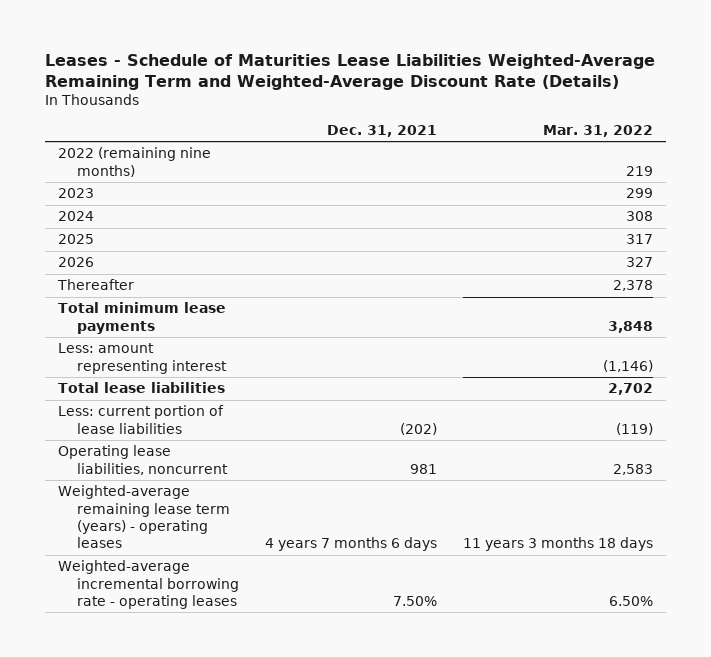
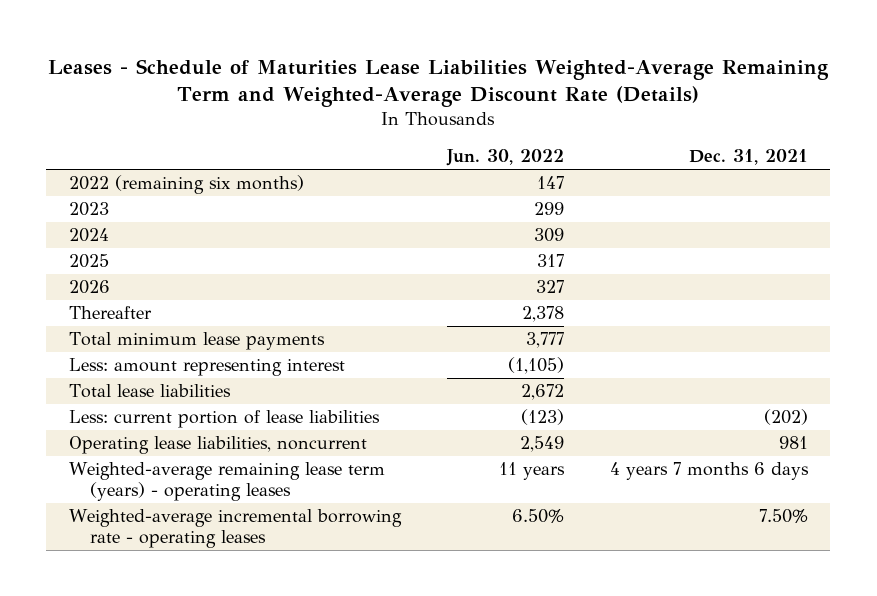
[542,124,653,137] Mar. 31, 2022 -> none
none -> [445,149,564,167] Jun. 30, 2022
[57,147,211,177] 2022 (remaining nine months) -> [69,175,305,195] 2022 (remaining six months)

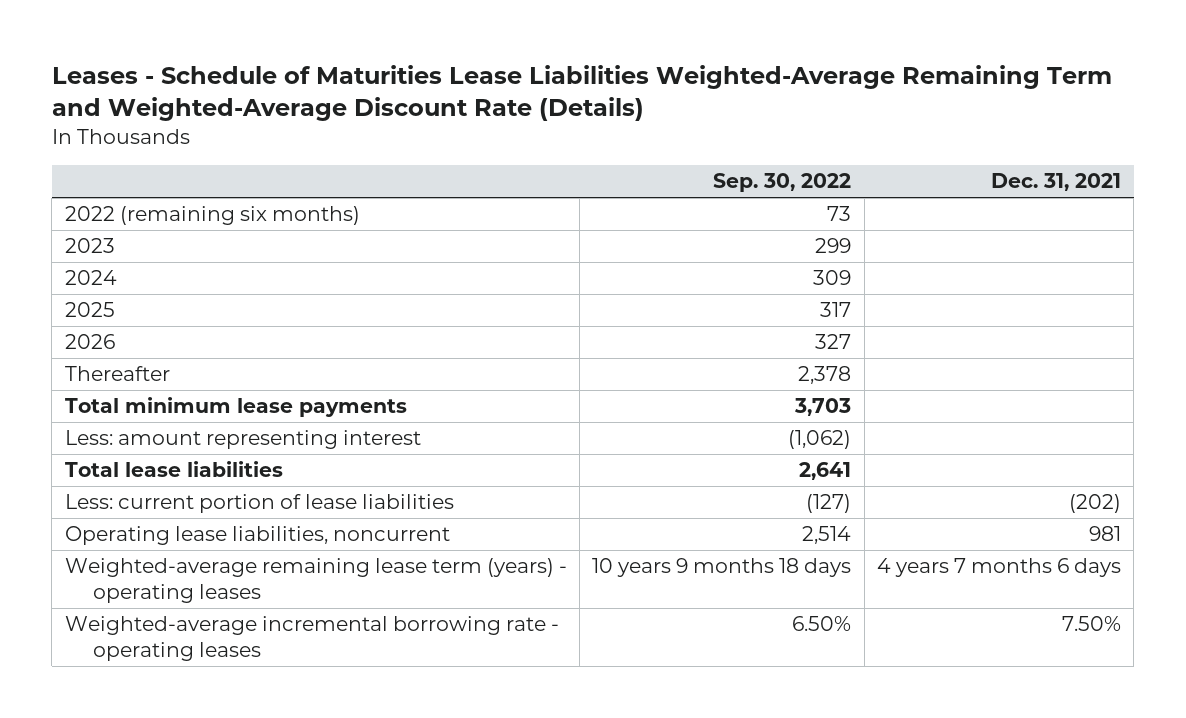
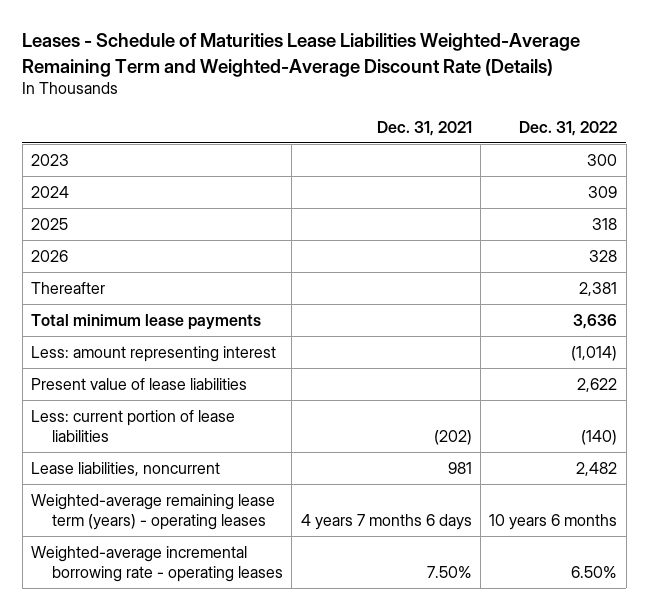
[713,173,852,193] Sep. 30, 2022 -> none
none -> [519,120,618,136] Dec. 31, 2022
[64,206,360,226] 2022 (remaining six months) -> none
[64,461,283,478] Total lease liabilities -> [30,377,247,390] Present value of lease liabilities
[64,526,450,546] Operating lease liabilities, noncurrent -> [30,461,220,476] Lease liabilities, noncurrent

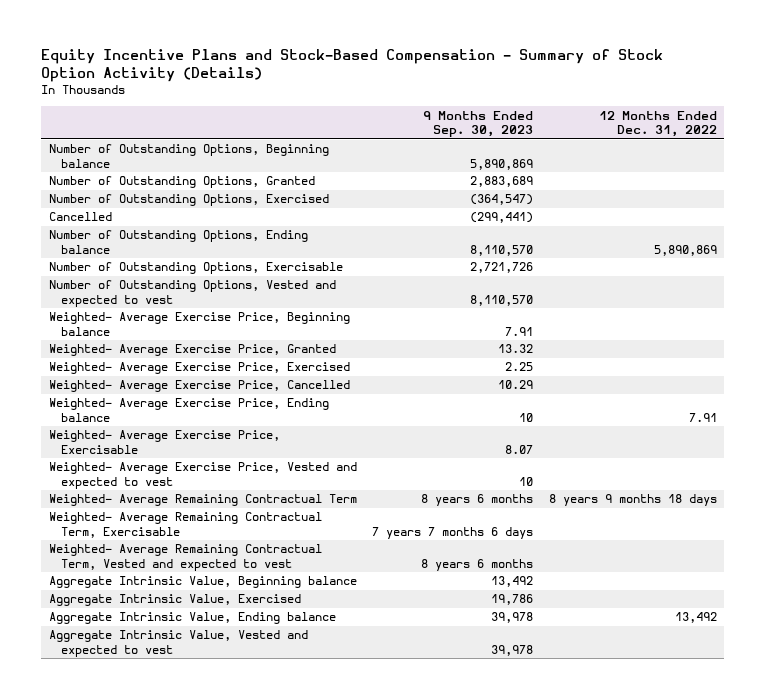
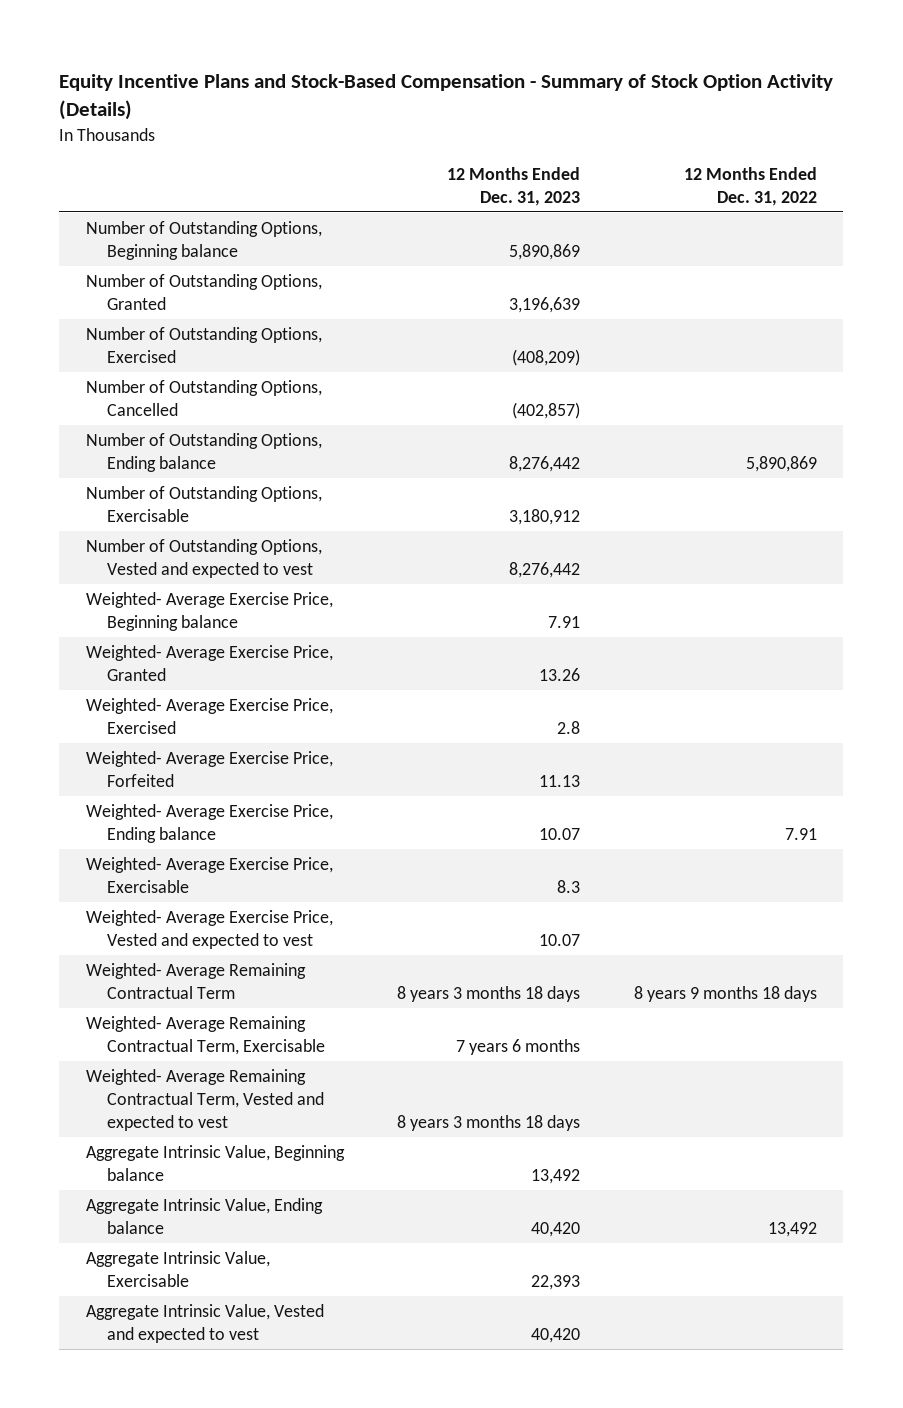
[423,110,534,138] 9 Months Ended Sep. 30, 2023 -> none
none -> [447,166,581,206] 12 Months Ended Dec. 31, 2023
[48,212,112,222] Cancelled -> [86,380,323,416] Number of Outstanding Options, Cancelled
[48,380,350,393] Weighted- Average Exercise Price, Cancelled -> [86,751,334,787] Weighted- Average Exercise Price, Forfeited
[48,594,301,607] Aggregate Intrinsic Value, Exercised -> none
none -> [86,1251,271,1287] Aggregate Intrinsic Value, Exercisable

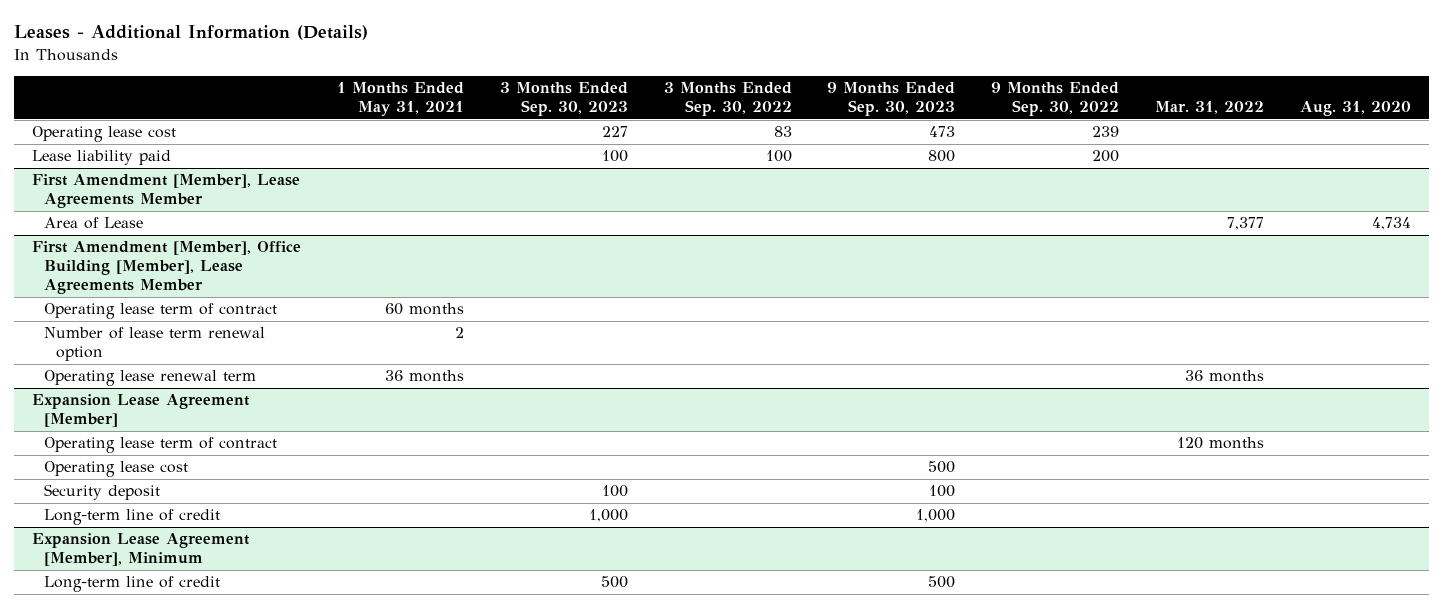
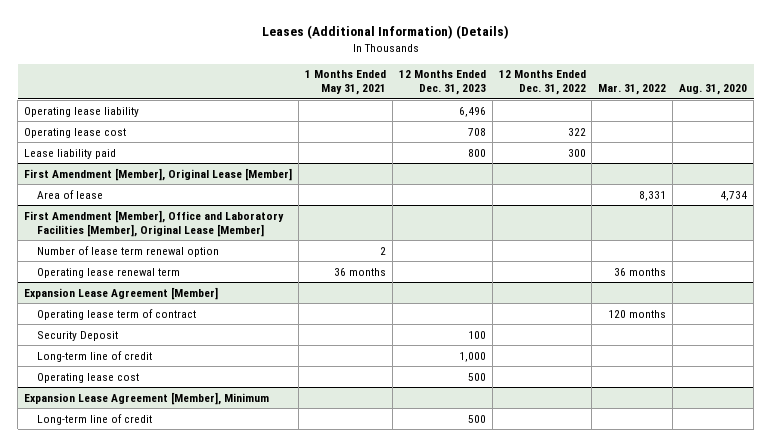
[13,25,368,41] Leases - Additional Information (Details) -> [261,24,509,39] Leases (Additional Information) (Details)
[499,82,628,117] 3 Months Ended Sep. 30, 2023 -> none
[663,82,792,117] 3 Months Ended Sep. 30, 2022 -> none
[827,82,956,117] 9 Months Ended Sep. 30, 2023 -> none
[991,82,1120,117] 9 Months Ended Sep. 30, 2022 -> none
none -> [398,70,486,96] 12 Months Ended Dec. 31, 2023
none -> [498,70,586,96] 12 Months Ended Dec. 31, 2022
none -> [24,106,140,117] Operating lease liability
[44,303,278,320] Operating lease term of contract -> none
[31,174,300,209] First Amendment [Member], Lease Agreements Member -> [24,167,293,181] First Amendment [Member], Original Lease [Member]
[44,217,144,230] Area of Lease -> [37,189,104,199] Area of lease
[1227,217,1265,231] 7,377 -> [639,190,667,201] 8,331
[31,241,301,295] First Amendment [Member], Office Building [Member], Lease Agreements Member -> [24,209,285,237] First Amendment [Member], Office and Laboratory Facilities [Member], Original Lease [Member]
[44,484,161,501] Security deposit -> [37,330,119,341] Security Deposit
[44,461,189,478] Operating lease cost -> [37,372,140,383] Operating lease cost

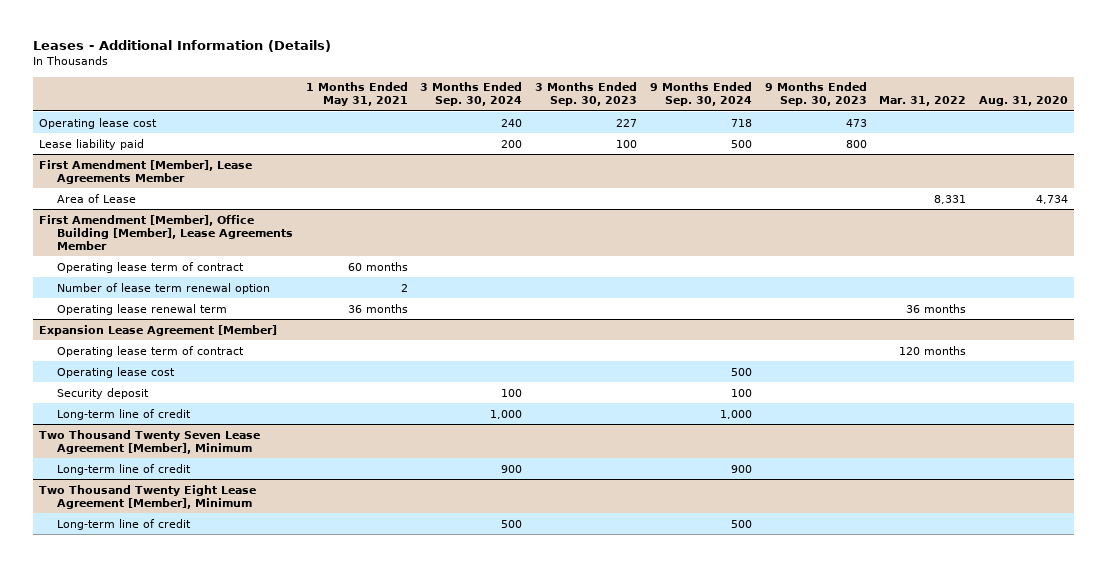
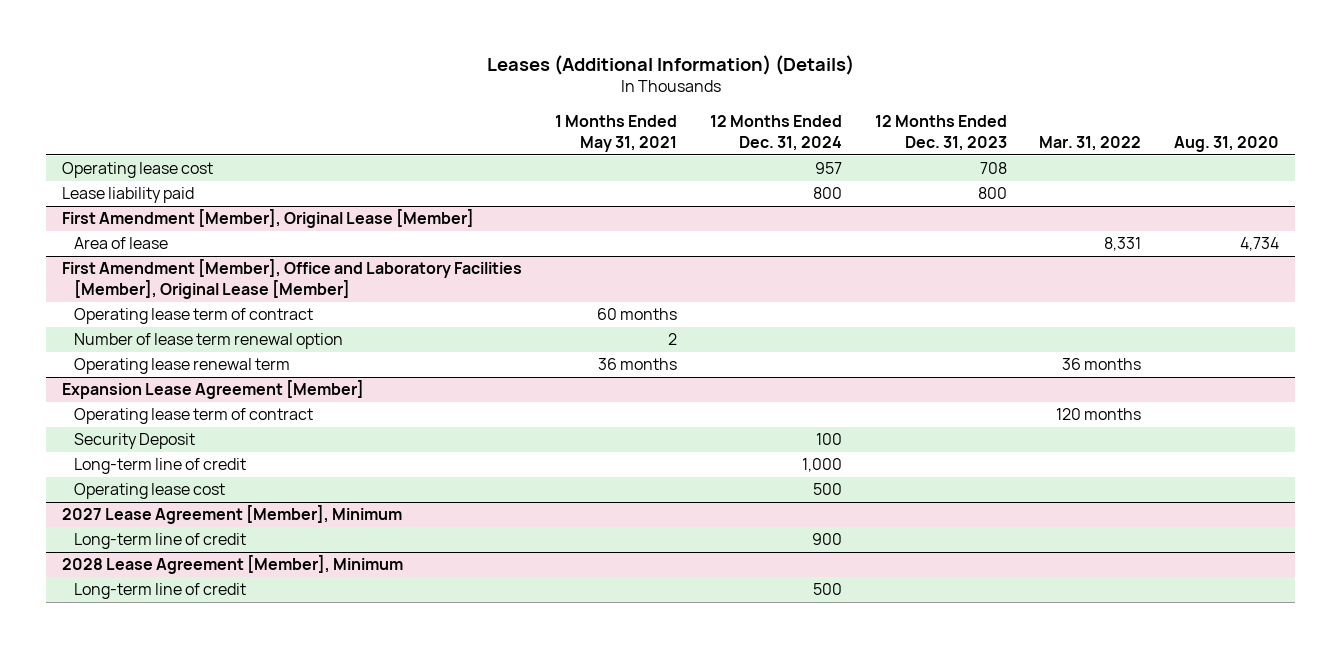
[33,40,332,53] Leases - Additional Information (Details) -> [486,54,854,75] Leases (Additional Information) (Details)
[420,82,523,107] 3 Months Ended Sep. 30, 2024 -> none
[535,82,638,107] 3 Months Ended Sep. 30, 2023 -> none
[649,82,752,107] 9 Months Ended Sep. 30, 2024 -> none
[764,82,867,107] 9 Months Ended Sep. 30, 2023 -> none
none -> [709,115,842,151] 12 Months Ended Dec. 31, 2024
none -> [874,115,1007,151] 12 Months Ended Dec. 31, 2023
[39,159,253,184] First Amendment [Member], Lease Agreements Member -> [62,209,475,229] First Amendment [Member], Original Lease [Member]
[57,193,137,203] Area of Lease -> [74,237,169,250] Area of lease
[39,214,294,250] First Amendment [Member], Office Building [Member], Lease Agreements Member -> [62,259,523,300] First Amendment [Member], Office and Laboratory Facilities [Member], Original Lease [Member]
[57,387,150,399] Security deposit -> [74,433,196,450] Security Deposit
[39,429,261,454] Two Thousand Twenty Seven Lease Agreement [Member], Minimum -> none
[57,463,192,475] Long-term line of credit -> none
[39,484,257,509] Two Thousand Twenty Eight Lease Agreement [Member], Minimum -> none
[57,518,192,530] Long-term line of credit -> none
[57,366,176,378] Operating lease cost -> [74,483,226,500] Operating lease cost
none -> [62,505,403,525] 2027 Lease Agreement [Member], Minimum
none -> [74,533,247,550] Long-term line of credit
none -> [62,555,404,575] 2028 Lease Agreement [Member], Minimum
none -> [74,583,247,600] Long-term line of credit

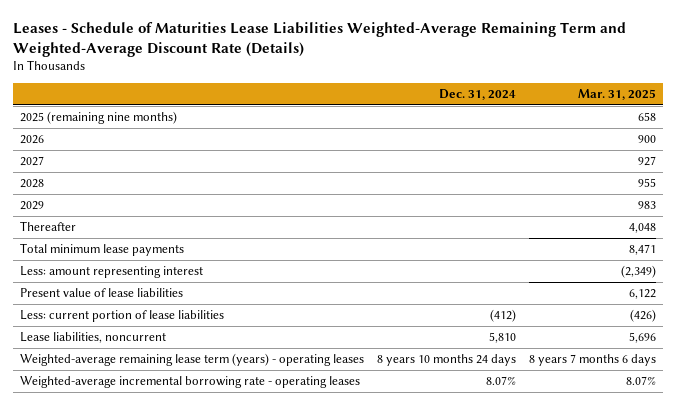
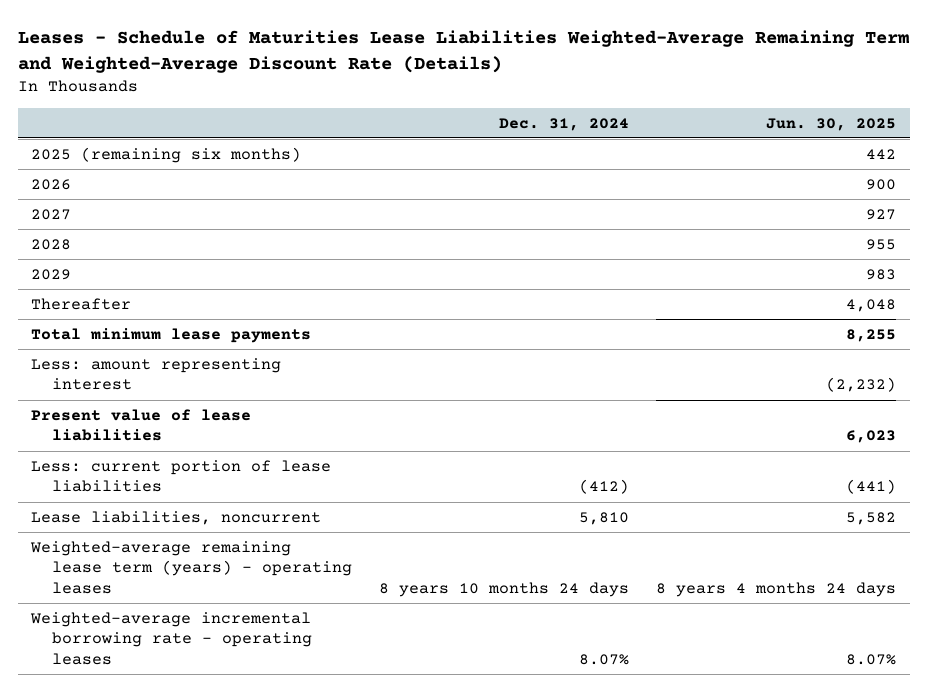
[577,89,656,101] Mar. 31, 2025 -> none
none -> [766,117,897,131] Jun. 30, 2025
[19,110,177,124] 2025 (remaining nine months) -> [31,146,302,163] 2025 (remaining six months)

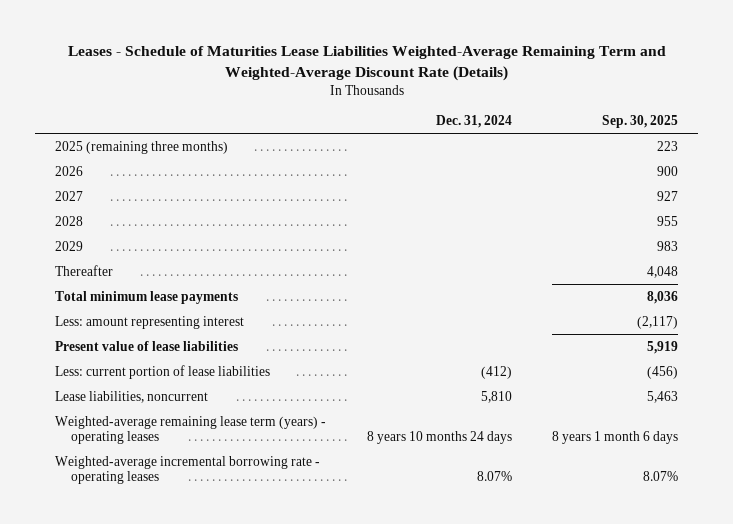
[766,117,897,131] Jun. 30, 2025 -> none
none -> [601,115,678,129] Sep. 30, 2025
[31,146,302,163] 2025 (remaining six months) -> [55,140,229,154] 2025 (remaining three months)

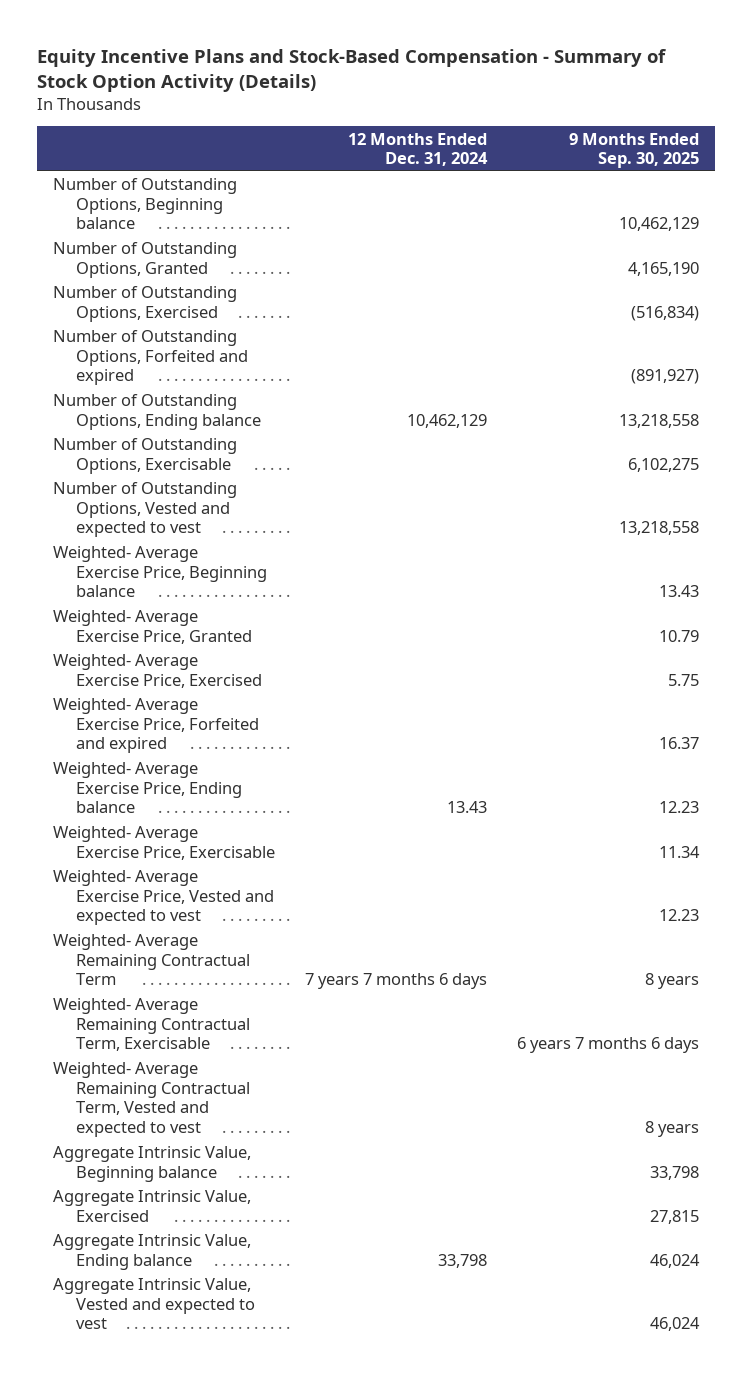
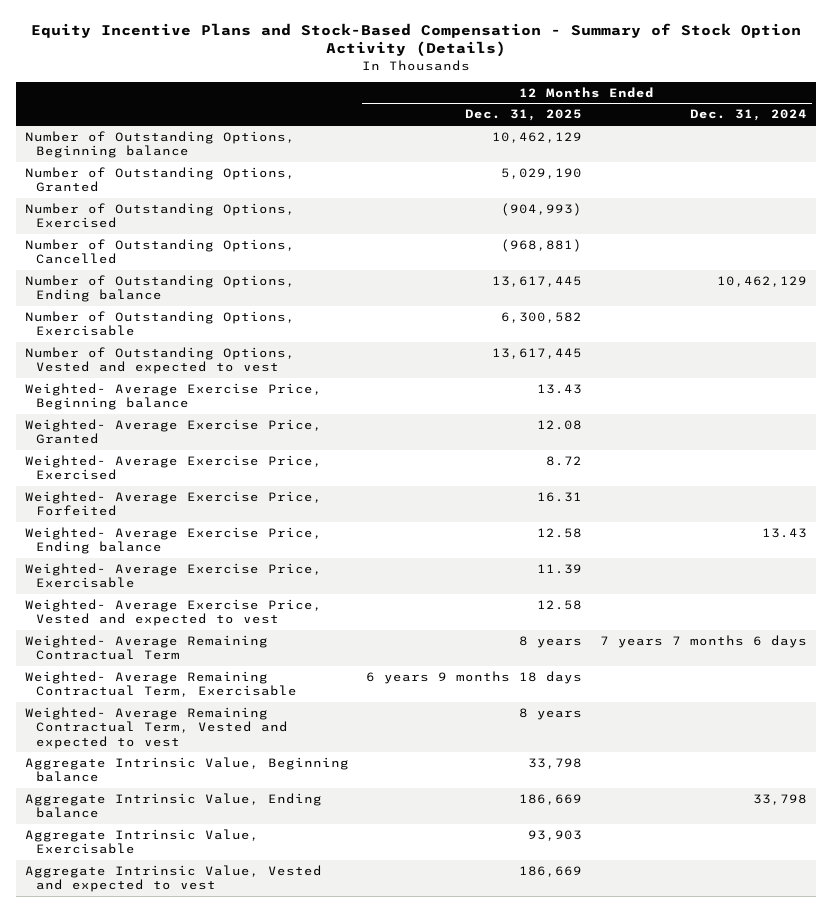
[569,132,700,169] 9 Months Ended Sep. 30, 2025 -> none
none -> [465,109,583,122] Dec. 31, 2025
[52,330,248,386] Number of Outstanding Options, Forfeited and expired -> [24,239,295,265] Number of Outstanding Options, Cancelled
[52,698,259,754] Weighted- Average Exercise Price, Forfeited and expired -> [24,491,322,517] Weighted- Average Exercise Price, Forfeited
[52,1190,251,1222] Aggregate Intrinsic Value, Exercised -> none
none -> [24,829,259,855] Aggregate Intrinsic Value, Exercisable

